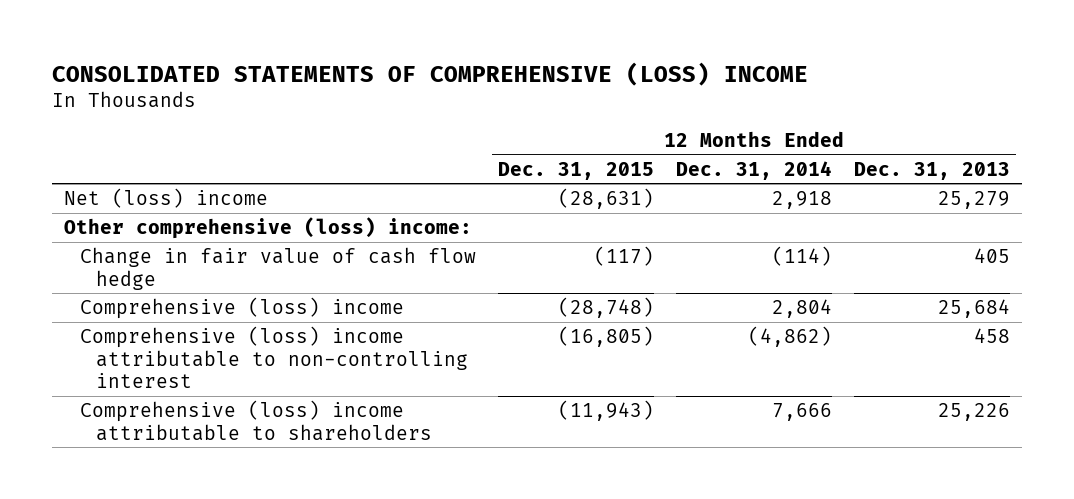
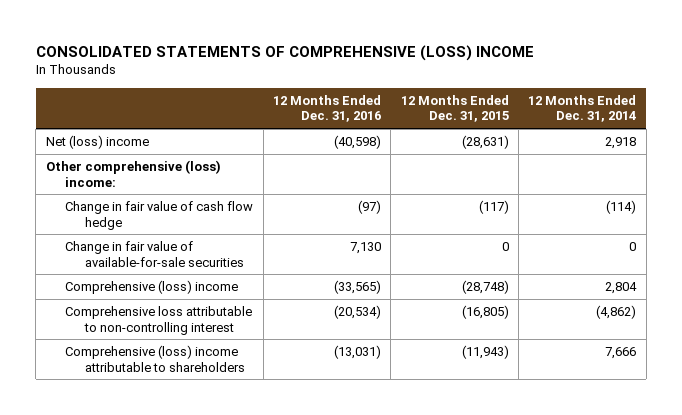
[854,161,1011,180] Dec. 31, 2013 -> none
none -> [273,94,382,123] 12 Months Ended Dec. 31, 2016
none -> [65,241,245,267] Change in fair value of available-for-sale securities
[79,325,468,389] Comprehensive (loss) income attributable to non-controlling interest -> [65,306,253,335] Comprehensive loss attributable to non-controlling interest

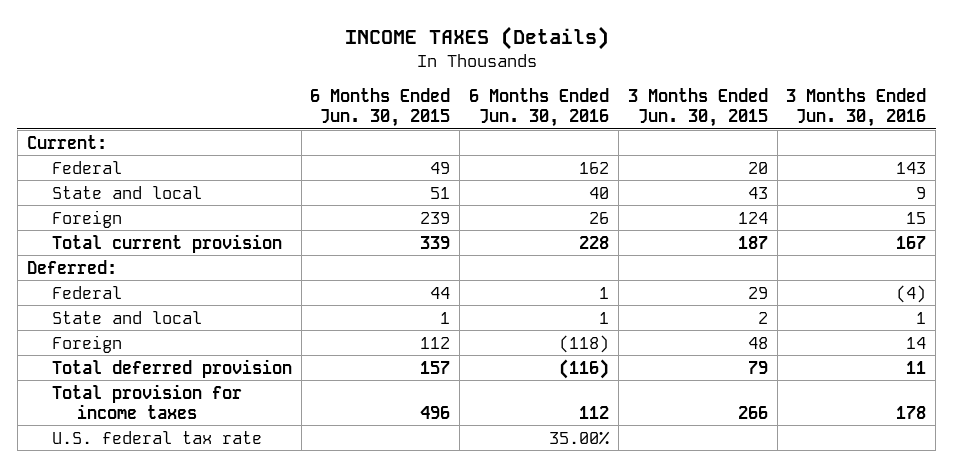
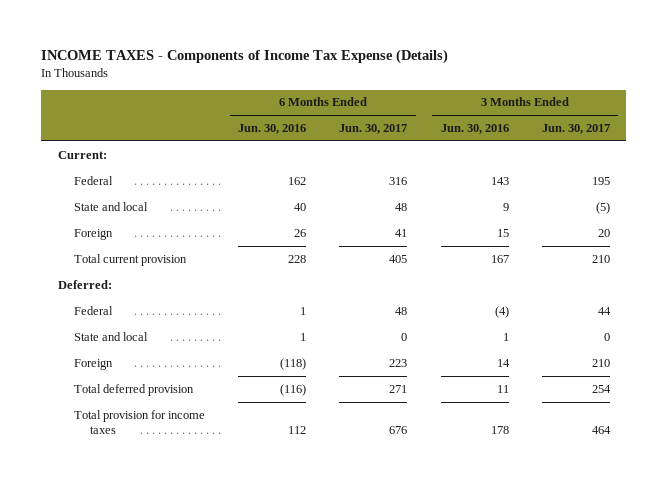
[344,25,609,50] INCOME TAXES (Details) -> [41,49,449,65] INCOME TAXES - Components of Income Tax Expense (Details)
[310,88,451,128] 6 Months Ended Jun. 30, 2015 -> none
[627,88,768,128] 3 Months Ended Jun. 30, 2015 -> none
none -> [339,124,408,135] Jun. 30, 2017
none -> [541,124,610,135] Jun. 30, 2017
[51,430,262,444] U.S. federal tax rate -> none

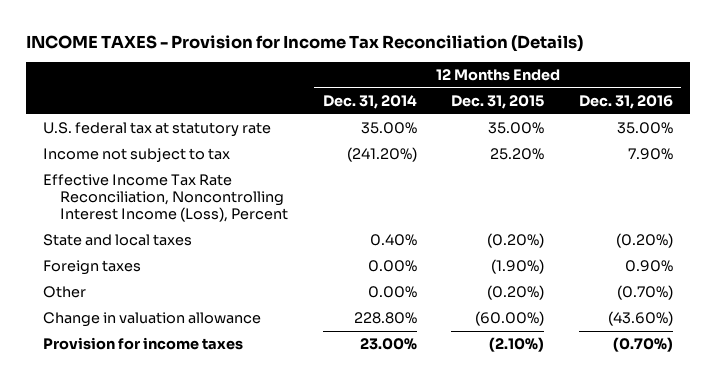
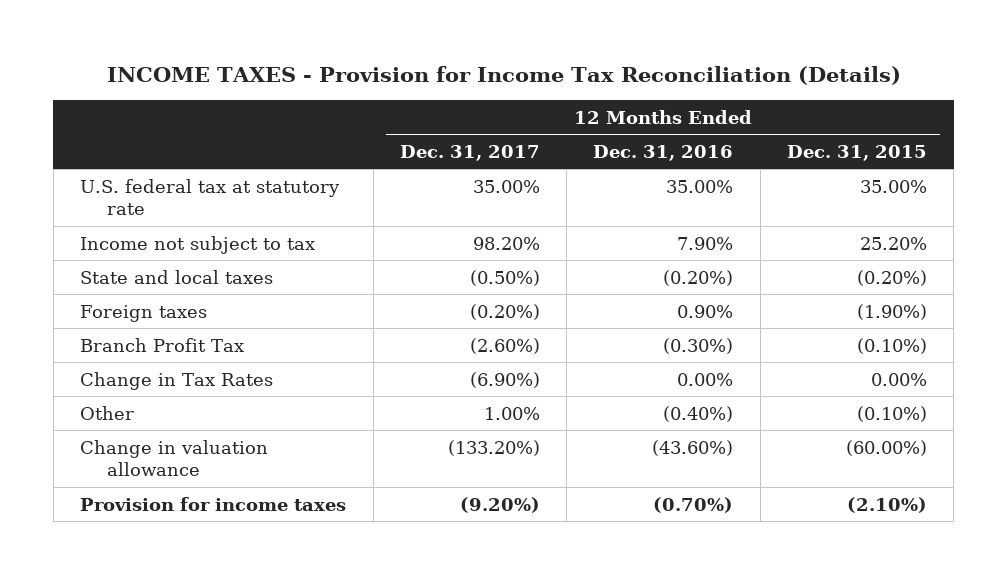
[322,95,417,110] Dec. 31, 2014 -> none
none -> [399,144,540,161] Dec. 31, 2017
[43,174,289,223] Effective Income Tax Rate Reconciliation, Noncontrolling Interest Income (Loss), Percent -> none
none -> [80,337,245,352] Branch Profit Tax
none -> [80,371,274,390] Change in Tax Rates
[487,285,545,301] (0.20%) -> [856,405,927,422] (0.10%)
[616,285,673,301] (0.70%) -> [663,405,734,422] (0.40%)

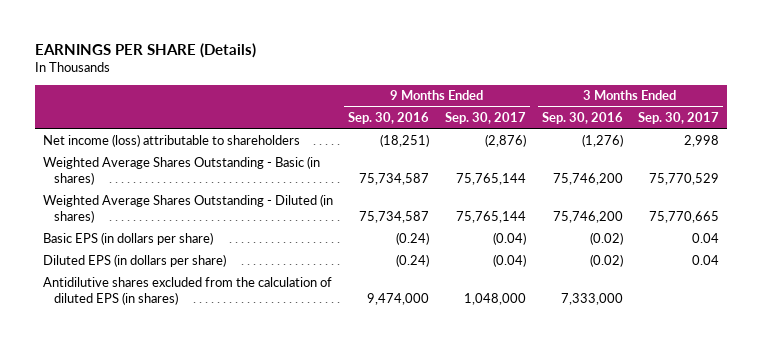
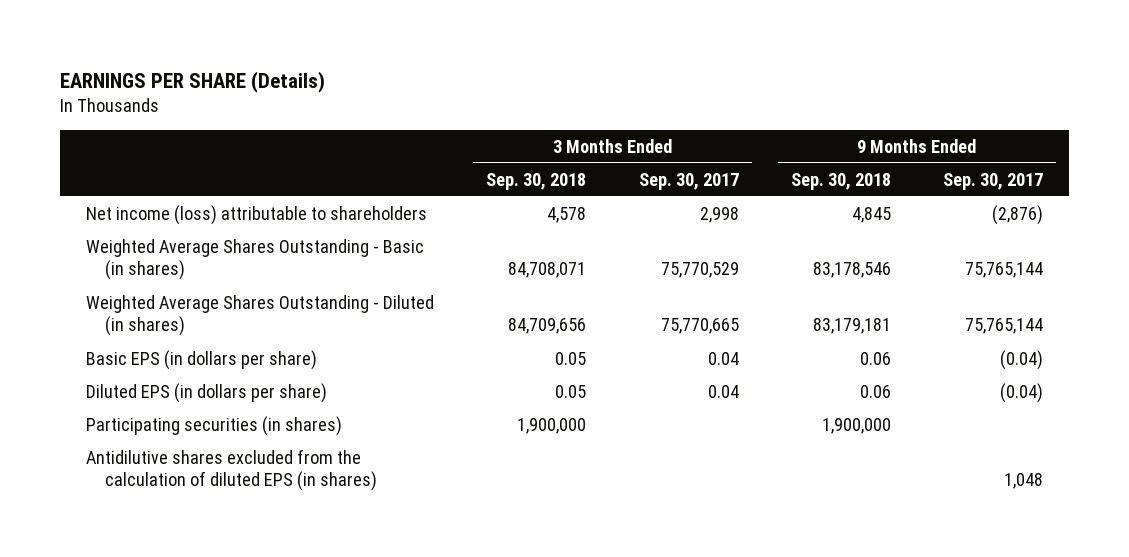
[348,112,430,125] Sep. 30, 2016 -> none
[541,112,623,125] Sep. 30, 2016 -> none
none -> [486,172,587,190] Sep. 30, 2018
none -> [790,172,891,190] Sep. 30, 2018
none -> [86,415,343,436] Participating securities (in shares)
[463,293,526,306] 1,048,000 -> [1004,473,1044,490] 1,048

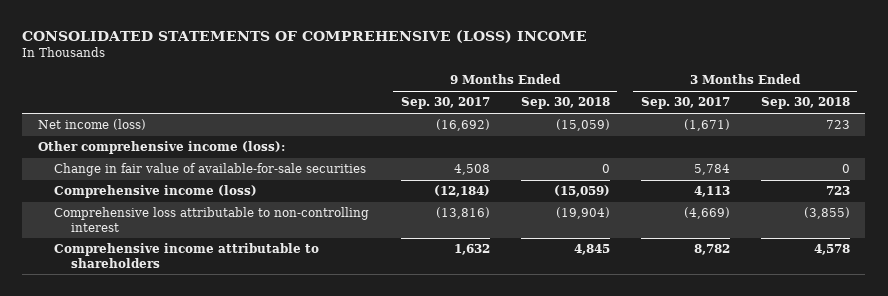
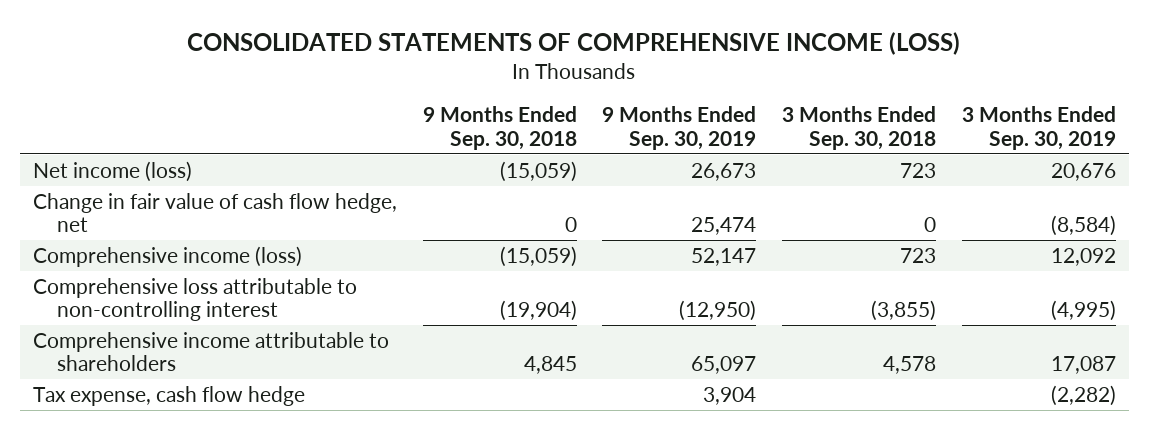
[22,30,588,44] CONSOLIDATED STATEMENTS OF COMPREHENSIVE (LOSS) INCOME -> [187,32,961,56] CONSOLIDATED STATEMENTS OF COMPREHENSIVE INCOME (LOSS)
[400,97,490,110] Sep. 30, 2017 -> none
[640,97,730,110] Sep. 30, 2017 -> none
none -> [602,105,757,150] 9 Months Ended Sep. 30, 2019
none -> [961,105,1116,150] 3 Months Ended Sep. 30, 2019
[37,141,285,155] Other comprehensive income (loss): -> none
[54,163,367,177] Change in fair value of available-for-sale securities -> none
none -> [32,192,397,233] Change in fair value of cash flow hedge, net
none -> [32,385,305,406] Tax expense, cash flow hedge

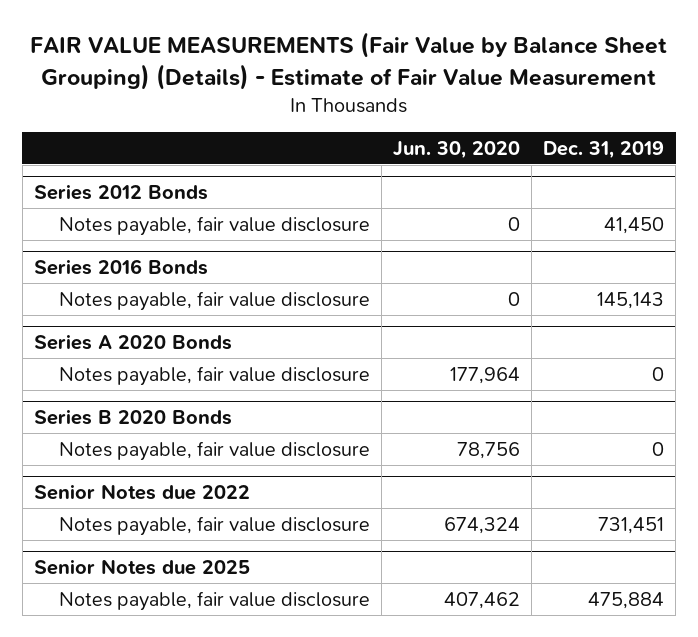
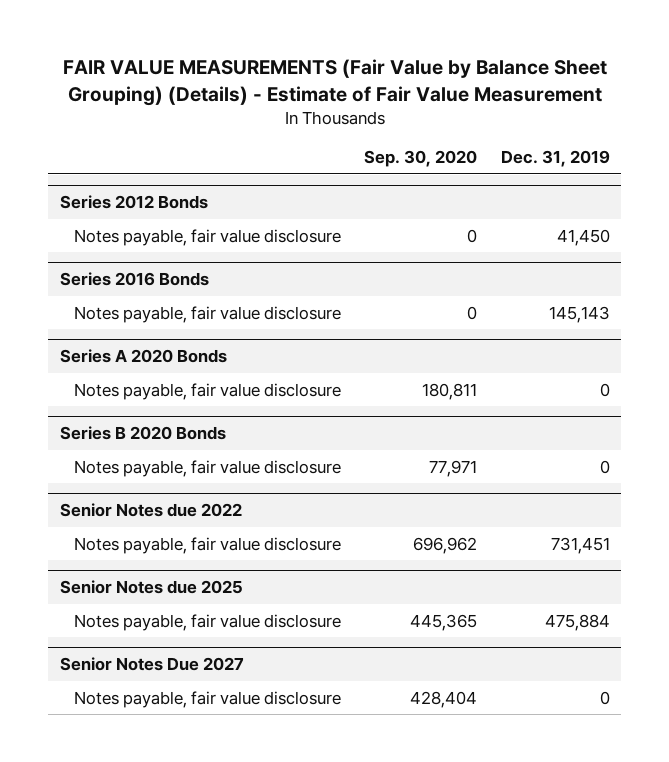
[393,140,521,159] Jun. 30, 2020 -> none
none -> [364,150,478,168] Sep. 30, 2020
none -> [59,657,244,672] Senior Notes Due 2027
none -> [73,690,341,708] Notes payable, fair value disclosure

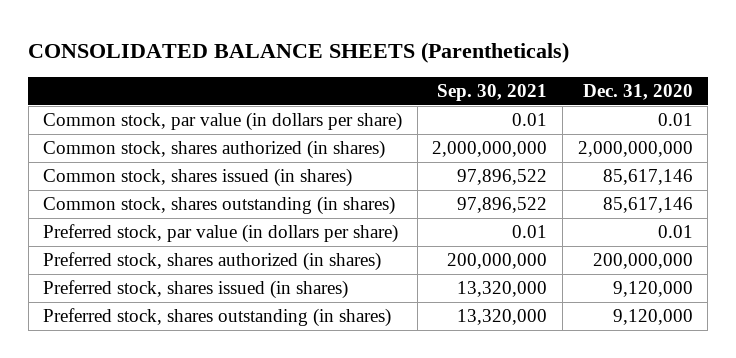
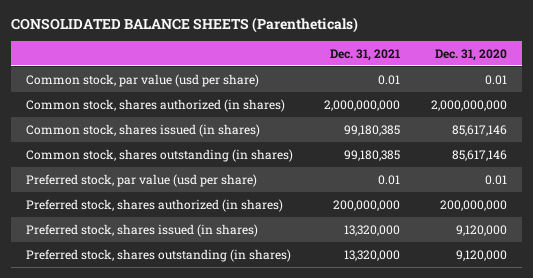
[437,83,548,101] Sep. 30, 2021 -> none
none -> [329,49,400,62] Dec. 31, 2021
[43,112,403,132] Common stock, par value (in dollars per share) -> [26,73,260,87] Common stock, par value (usd per share)
[43,224,399,244] Preferred stock, par value (in dollars per share) -> [26,173,258,187] Preferred stock, par value (usd per share)

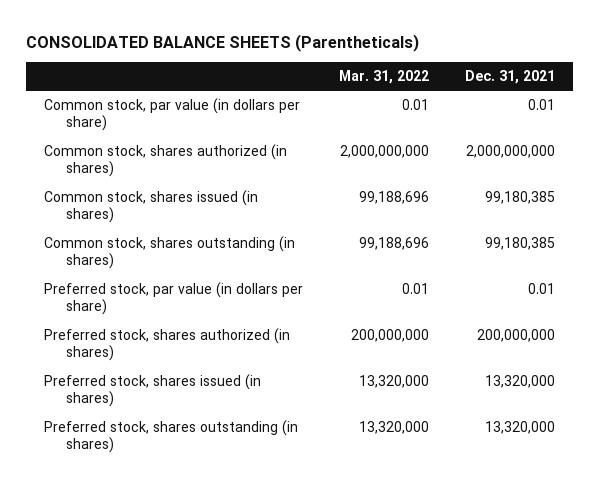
[434,49,507,62] Dec. 31, 2020 -> none
none -> [339,70,430,85] Mar. 31, 2022
[26,73,260,87] Common stock, par value (usd per share) -> [44,98,301,132] Common stock, par value (in dollars per share)
[26,173,258,187] Preferred stock, par value (usd per share) -> [44,282,304,316] Preferred stock, par value (in dollars per share)

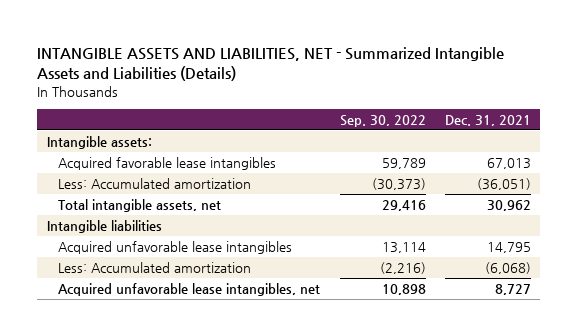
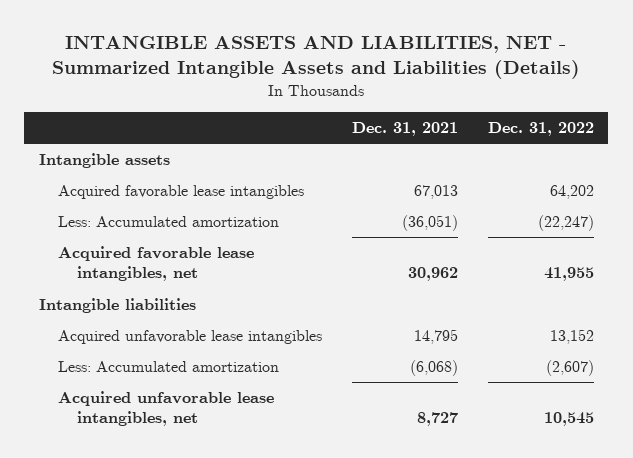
[339,115,426,128] Sep. 30, 2022 -> none
none -> [487,122,594,137] Dec. 31, 2022
[46,135,152,149] Intangible assets: -> [39,153,171,169] Intangible assets
[58,198,222,212] Total intangible assets, net -> [57,246,254,282] Acquired favorable lease intangibles, net

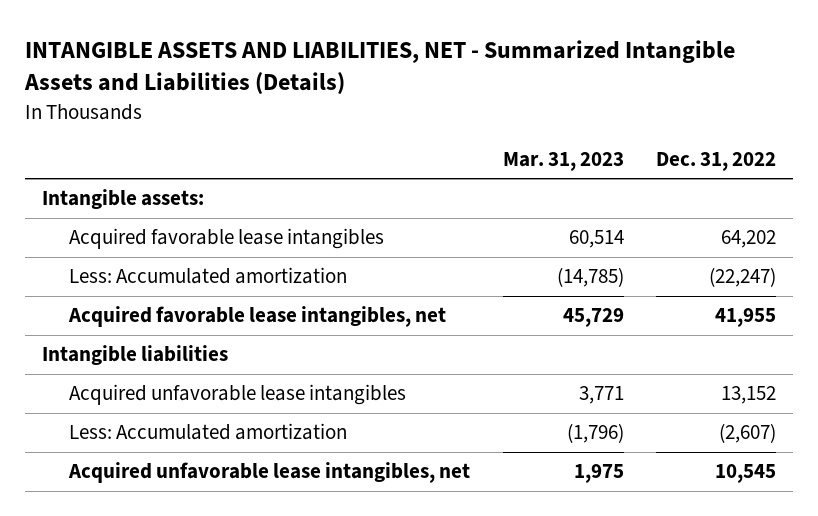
[351,122,458,137] Dec. 31, 2021 -> none
none -> [502,151,624,171] Mar. 31, 2023
[39,153,171,169] Intangible assets -> [41,189,204,210] Intangible assets:

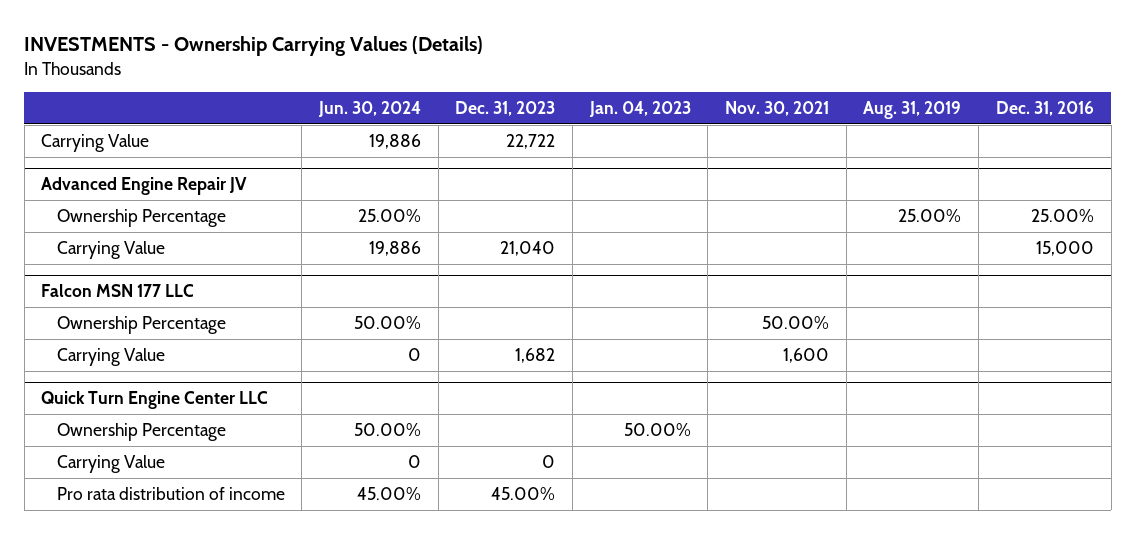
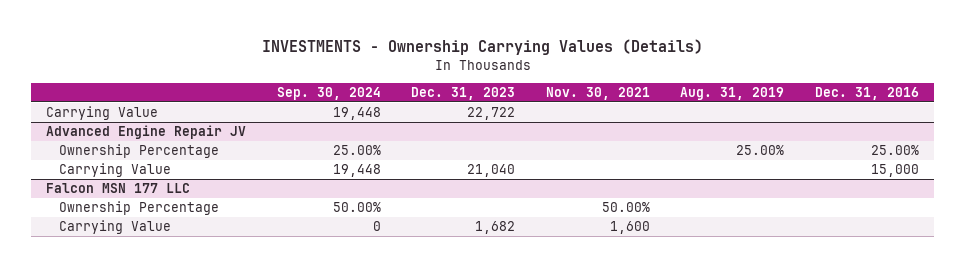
[317,101,421,118] Jun. 30, 2024 -> none
[588,101,691,118] Jan. 04, 2023 -> none
none -> [276,87,381,101] Sep. 30, 2024
[41,391,269,410] Quick Turn Engine Center LLC -> none
[56,422,226,441] Ownership Percentage -> none
[56,454,165,473] Carrying Value -> none
[56,486,285,500] Pro rata distribution of income -> none

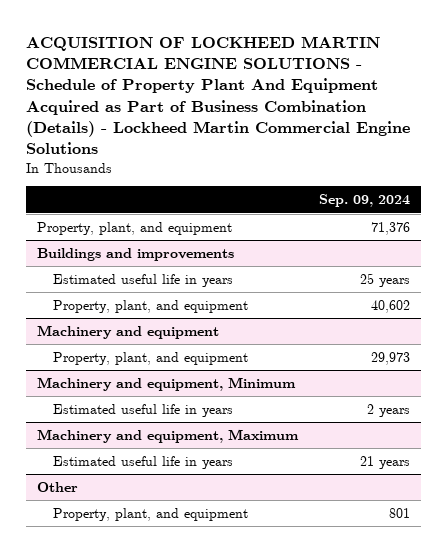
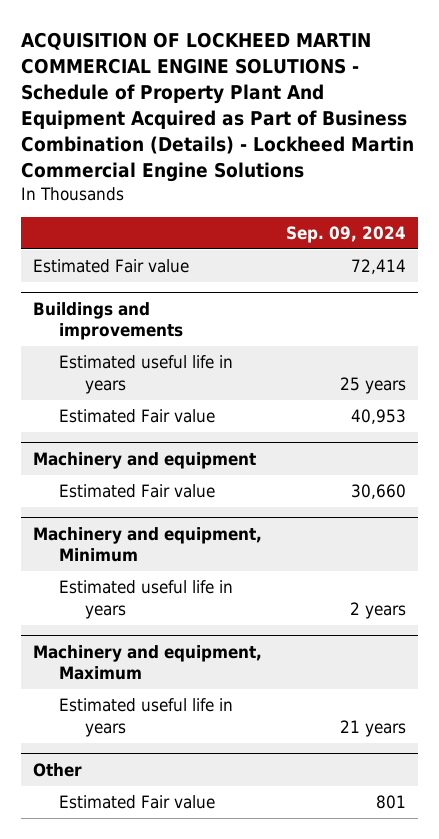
[36,221,232,235] Property, plant, and equipment -> none
none -> [33,259,190,274] Estimated Fair value
[52,299,248,313] Property, plant, and equipment -> none
none -> [59,409,216,424] Estimated Fair value
[52,351,248,365] Property, plant, and equipment -> none
none -> [59,484,216,499] Estimated Fair value
[52,507,248,521] Property, plant, and equipment -> [59,795,216,810] Estimated Fair value

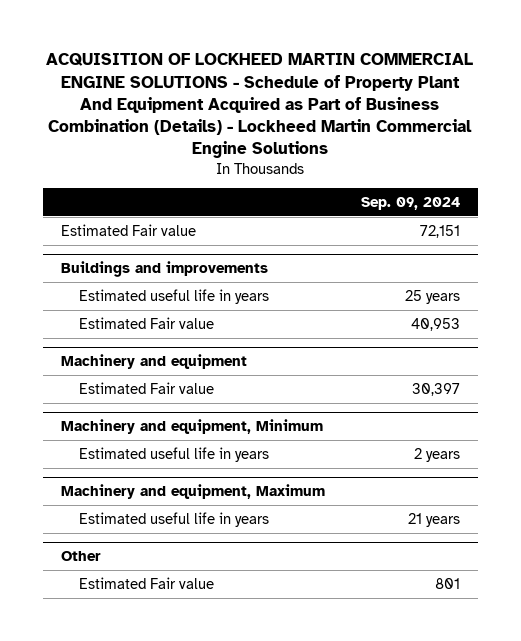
[351,259,407,275] 72,414 -> [419,224,460,238] 72,151
[351,484,407,500] 30,660 -> [411,382,460,396] 30,397

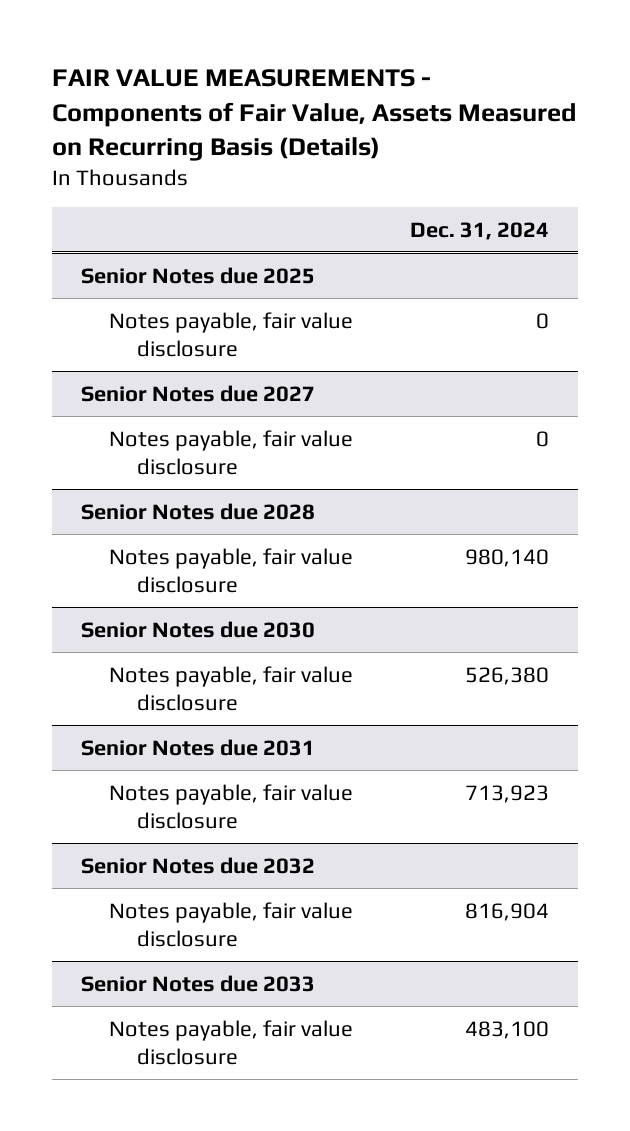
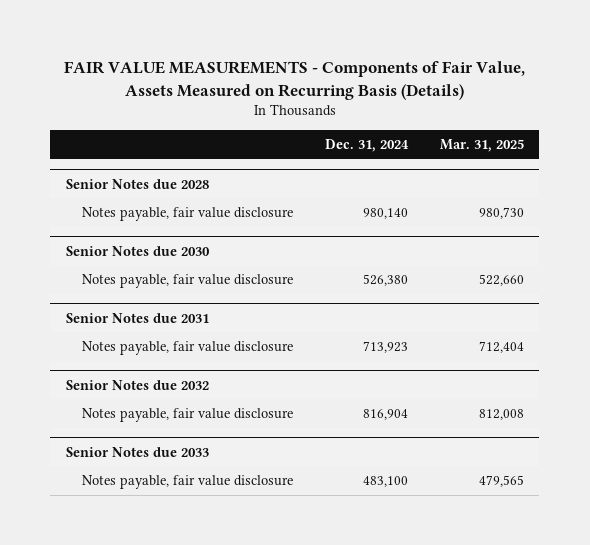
none -> [439,139,524,153] Mar. 31, 2025
[80,266,315,284] Senior Notes due 2025 -> none
[108,311,353,357] Notes payable, fair value disclosure -> none
[80,384,315,402] Senior Notes due 2027 -> none
[108,429,353,475] Notes payable, fair value disclosure -> none

